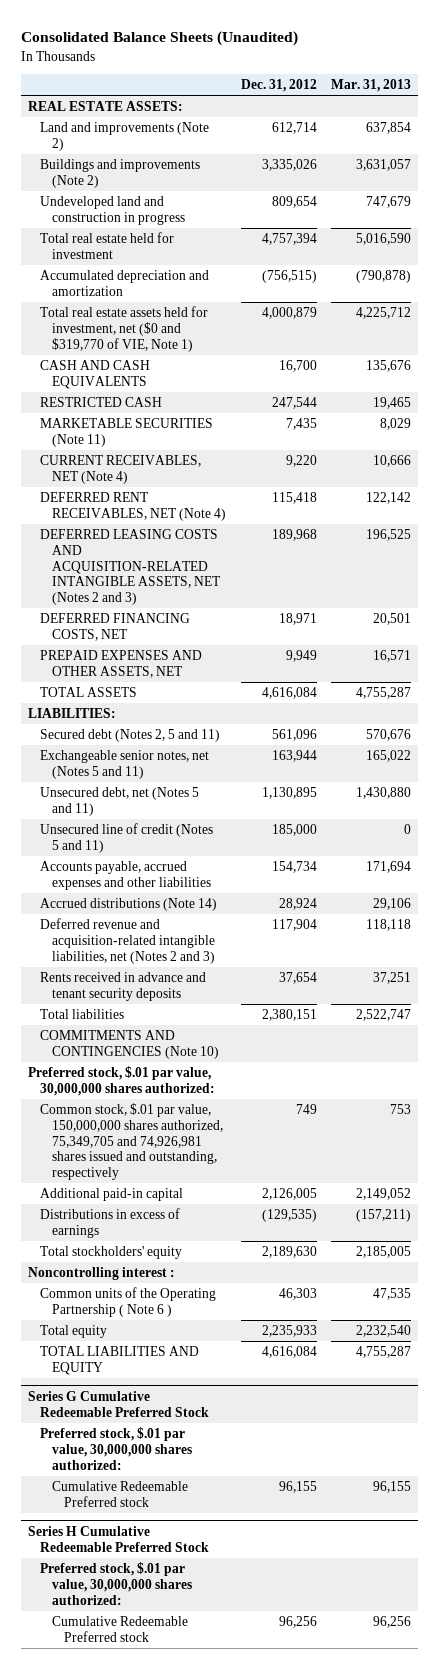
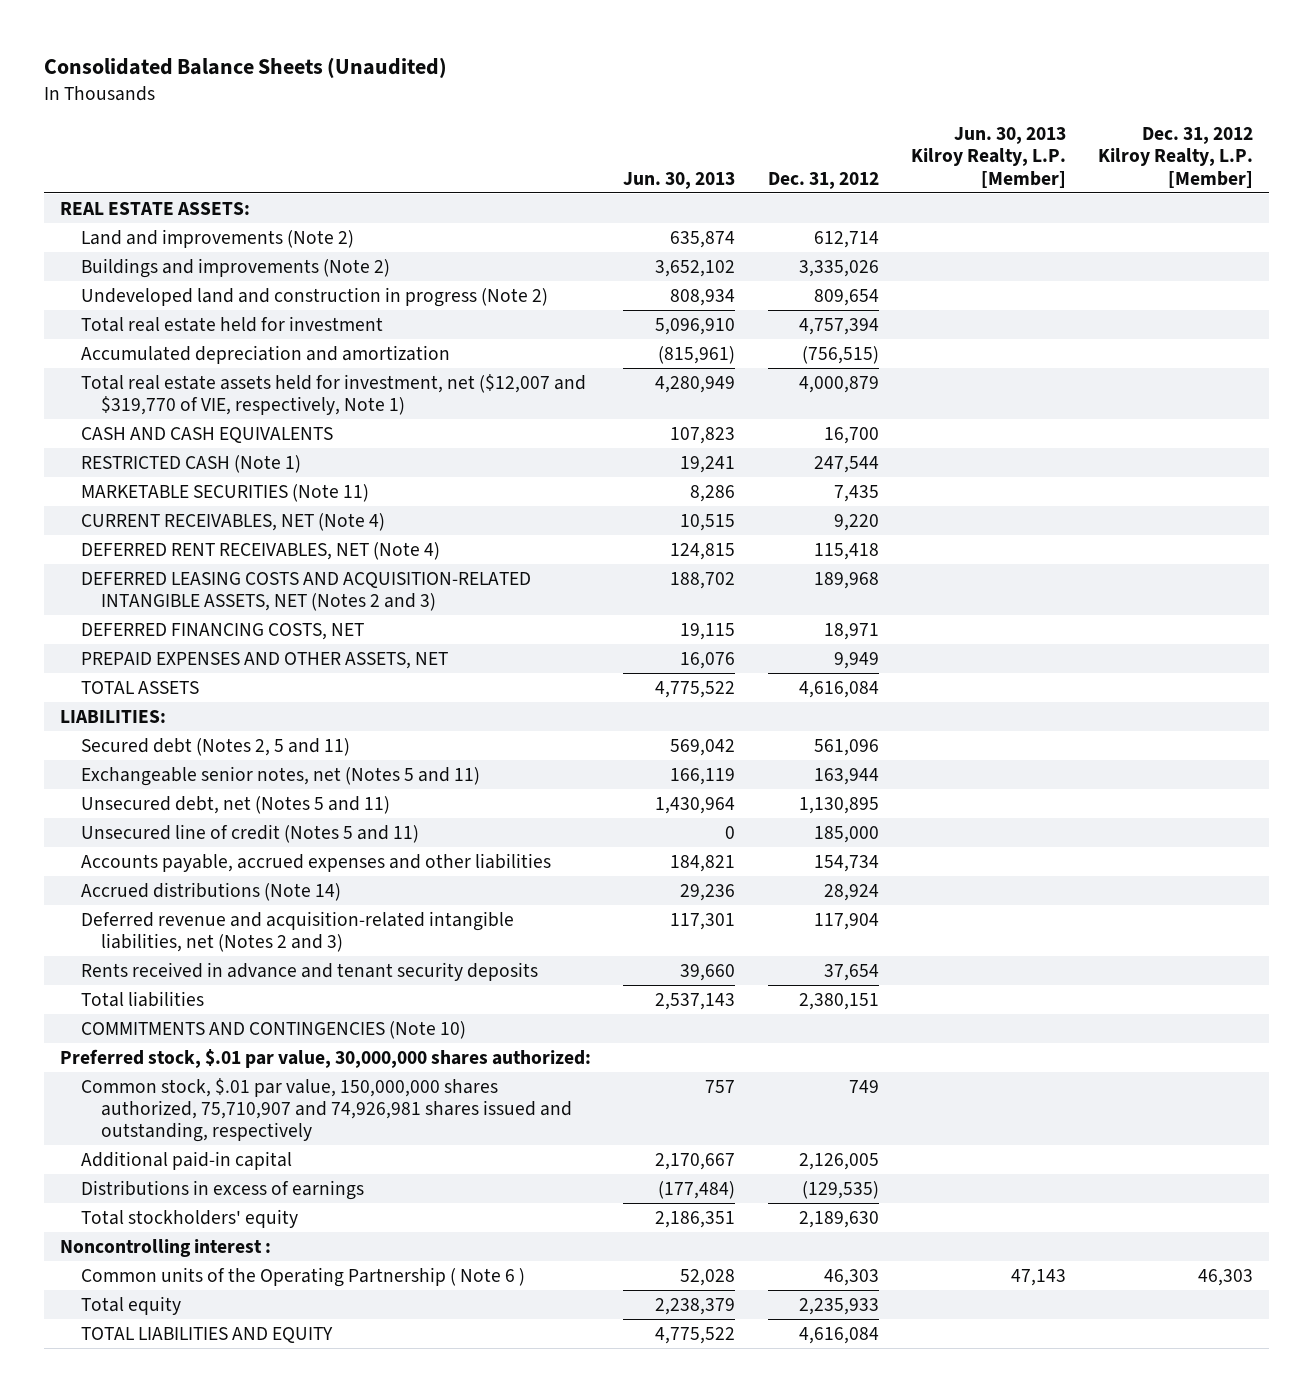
[330,79,411,93] Mar. 31, 2013 -> none
none -> [623,171,736,189] Jun. 30, 2013
none -> [910,127,1066,188] Jun. 30, 2013 Kilroy Realty, L.P. [Member]
none -> [1097,127,1253,188] Dec. 31, 2012 Kilroy Realty, L.P. [Member]
[40,195,186,225] Undeveloped land and construction in progress -> [80,286,548,307] Undeveloped land and construction in progress (Note 2)
[40,305,209,352] Total real estate assets held for investment, net ($0 and $319,770 of VIE, Note 1) -> [80,373,586,416] Total real estate assets held for investment, net ($12,007 and $319,770 of VIE, respectively, Note 1)
[40,396,163,407] RESTRICTED CASH -> [80,454,301,473] RESTRICTED CASH (Note 1)
[40,1102,224,1181] Common stock, $.01 par value, 150,000,000 shares authorized, 75,349,705 and 74,926,981 shares issued and outstanding, respectively -> [80,1077,573,1143] Common stock, $.01 par value, 150,000,000 shares authorized, 75,710,907 and 74,926,981 shares issued and outstanding, respectively
[28,1390,210,1417] Series G Cumulative Redeemable Preferred Stock -> none
[40,1426,193,1470] Preferred stock, $.01 par value, 30,000,000 shares authorized: -> none
[52,1480,189,1507] Cumulative Redeemable Preferred stock -> none
[28,1525,210,1552] Series H Cumulative Redeemable Preferred Stock -> none
[40,1561,193,1605] Preferred stock, $.01 par value, 30,000,000 shares authorized: -> none
[52,1615,189,1642] Cumulative Redeemable Preferred stock -> none

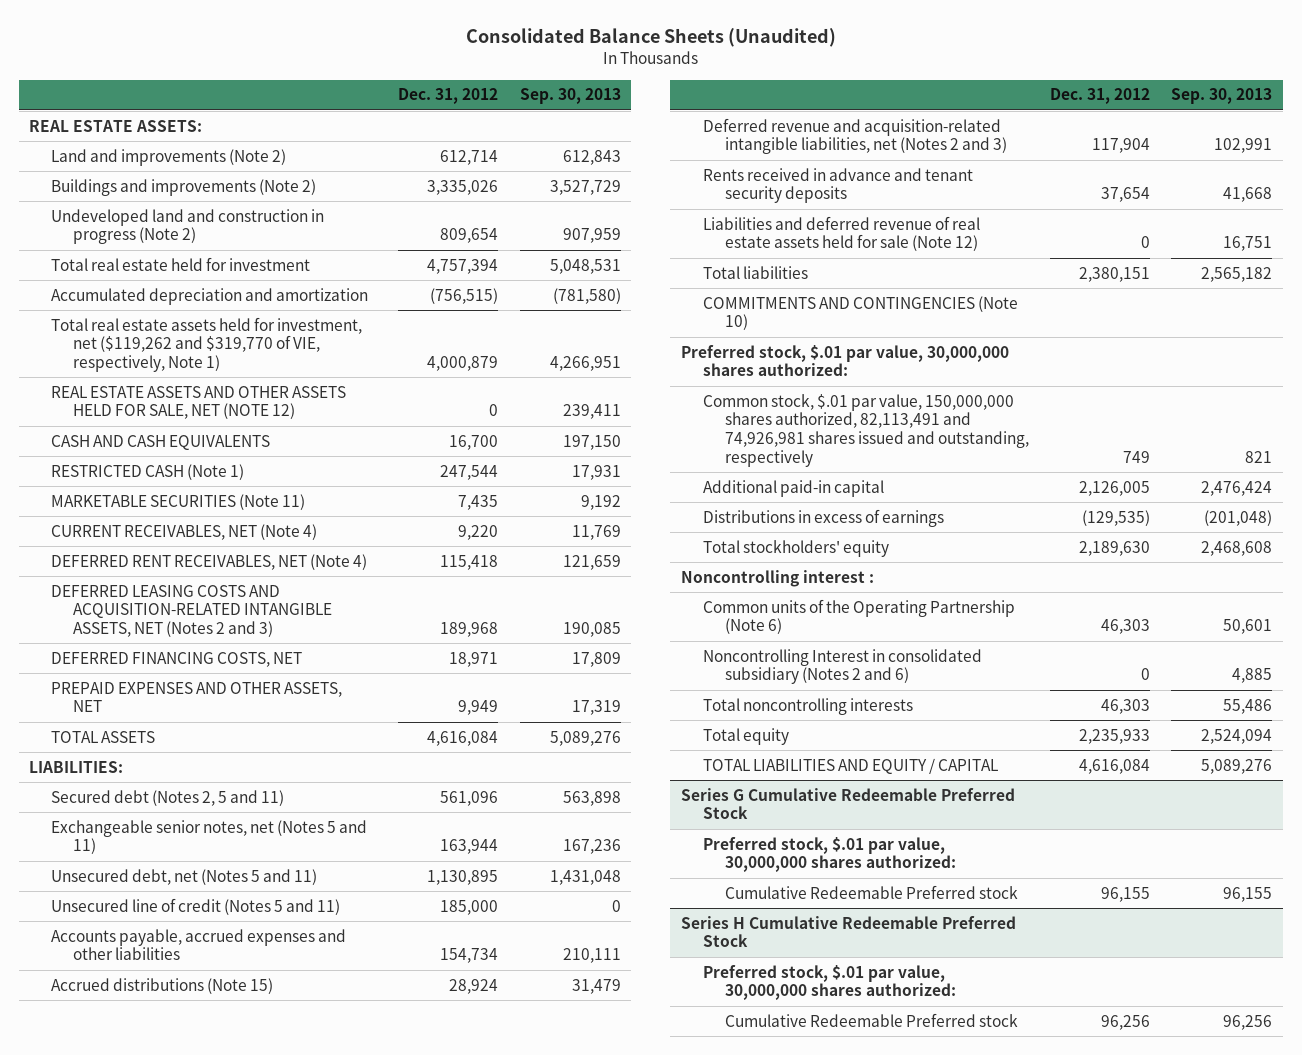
[623,171,736,189] Jun. 30, 2013 -> none
[910,127,1066,188] Jun. 30, 2013 Kilroy Realty, L.P. [Member] -> none
[1097,127,1253,188] Dec. 31, 2012 Kilroy Realty, L.P. [Member] -> none
none -> [519,88,621,105] Sep. 30, 2013
[80,373,586,416] Total real estate assets held for investment, net ($12,007 and $319,770 of VIE, respectively, Note 1) -> [51,316,363,373] Total real estate assets held for investment, net ($119,262 and $319,770 of VIE, respectively, Note 1)
none -> [51,385,347,420] REAL ESTATE ASSETS AND OTHER ASSETS HELD FOR SALE, NET (NOTE 12)
[80,881,341,901] Accrued distributions (Note 14) -> [51,977,274,994] Accrued distributions (Note 15)
none -> [702,215,980,252] Liabilities and deferred revenue of real estate assets held for sale (Note 12)
[80,1077,573,1143] Common stock, $.01 par value, 150,000,000 shares authorized, 75,710,907 and 74,926,981 shares issued and outstanding, respectively -> [702,393,1029,467] Common stock, $.01 par value, 150,000,000 shares authorized, 82,113,491 and 74,926,981 shares issued and outstanding, respectively
none -> [702,598,1015,635] Common units of the Operating Partnership (Note 6)
none -> [702,648,982,685] Noncontrolling Interest in consolidated subsidiary (Notes 2 and 6)
[80,1266,525,1287] Common units of the Operating Partnership ( Note 6 ) -> [702,697,913,715] Total noncontrolling interests
[80,1326,333,1343] TOTAL LIABILITIES AND EQUITY -> [702,757,998,774] TOTAL LIABILITIES AND EQUITY / CAPITAL
none -> [681,787,1016,820] Series G Cumulative Redeemable Preferred Stock
none -> [702,836,956,873] Preferred stock, $.01 par value, 30,000,000 shares authorized:
none -> [724,884,1018,899] Cumulative Redeemable Preferred stock
none -> [681,915,1017,948] Series H Cumulative Redeemable Preferred Stock
none -> [702,964,956,1001] Preferred stock, $.01 par value, 30,000,000 shares authorized:
none -> [724,1012,1018,1027] Cumulative Redeemable Preferred stock

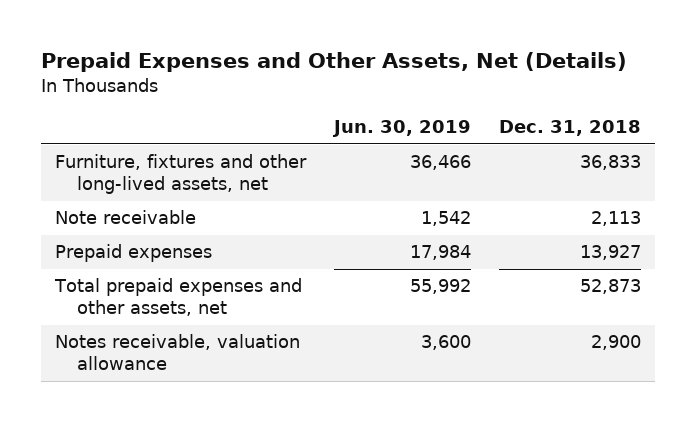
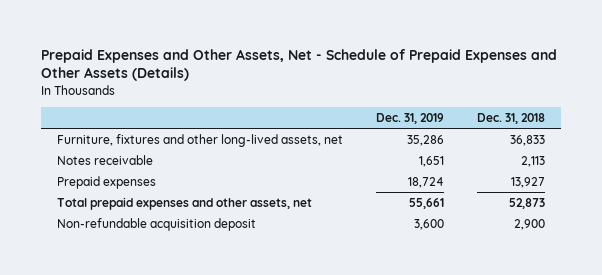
[40,52,627,73] Prepaid Expenses and Other Assets, Net (Details) -> [40,48,557,82] Prepaid Expenses and Other Assets, Net - Schedule of Prepaid Expenses and Other Assets (Details)
[332,120,472,138] Jun. 30, 2019 -> none
none -> [375,112,444,124] Dec. 31, 2019
[54,210,196,225] Note receivable -> [57,154,154,165] Notes receivable
[54,334,300,371] Notes receivable, valuation allowance -> [57,217,257,231] Non-refundable acquisition deposit

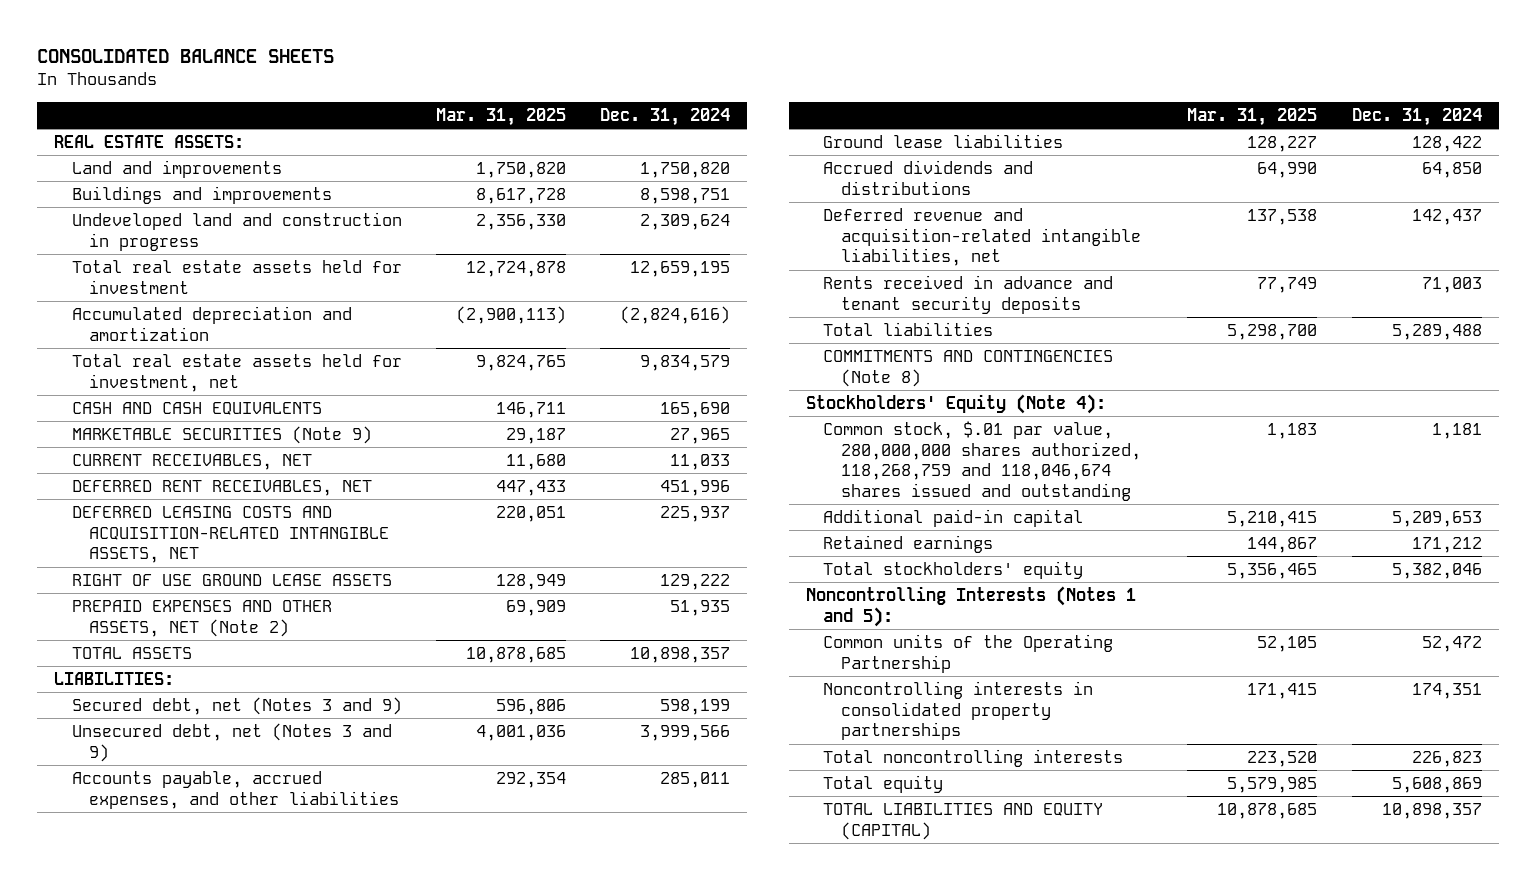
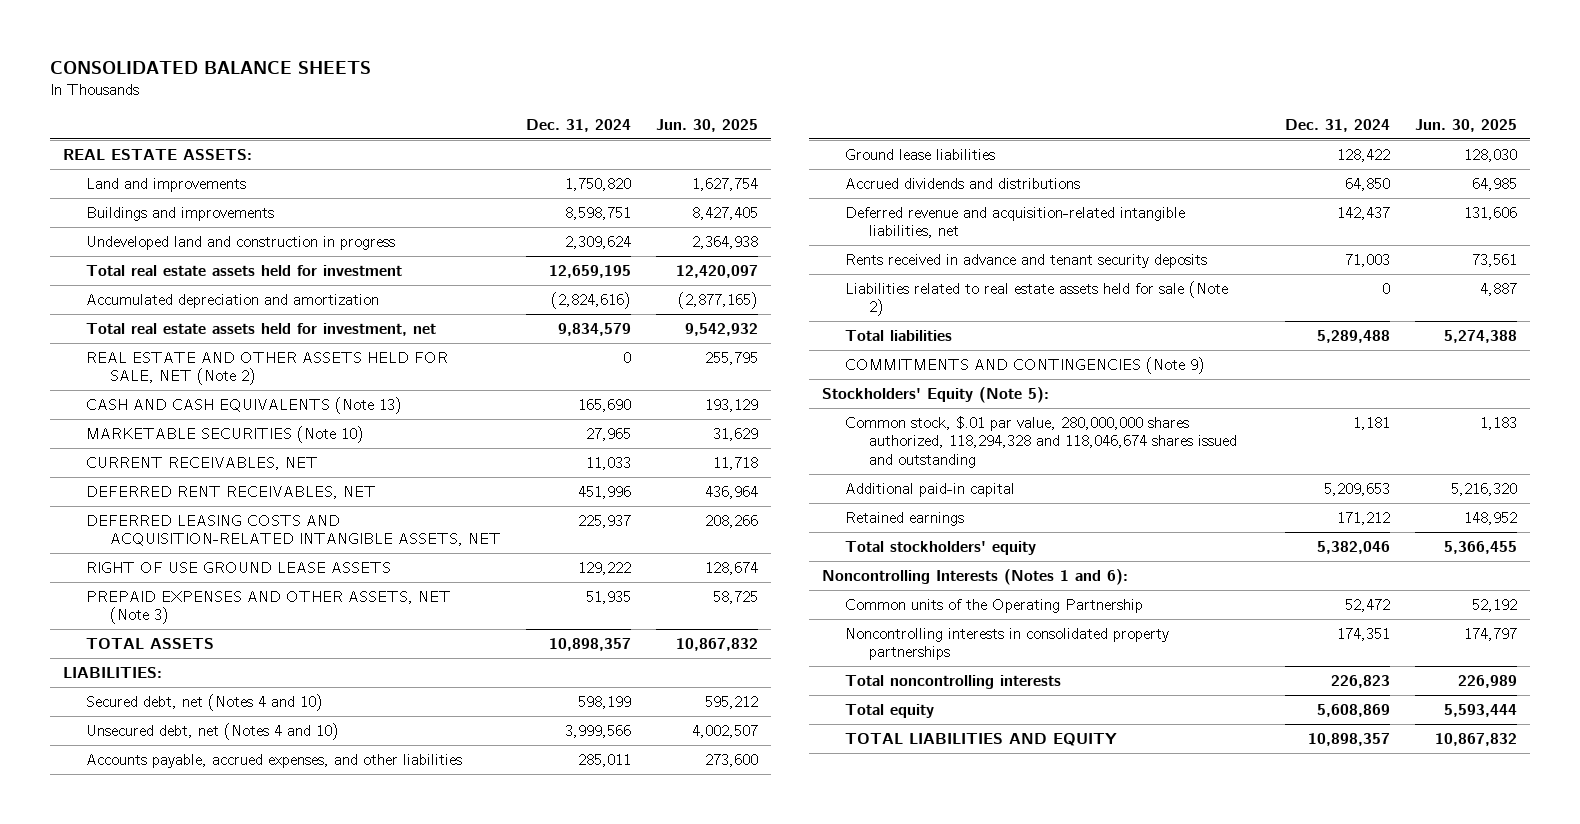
[435,108,566,127] Mar. 31, 2025 -> none
none -> [656,118,759,132] Jun. 30, 2025
none -> [86,351,449,386] REAL ESTATE AND OTHER ASSETS HELD FOR SALE, NET (Note 2)
[71,401,322,415] CASH AND CASH EQUIVALENTS -> [86,396,403,414] CASH AND CASH EQUIVALENTS (Note 13)
[71,425,372,444] MARKETABLE SECURITIES (Note 9) -> [86,425,365,443] MARKETABLE SECURITIES (Note 10)
[71,599,332,637] PREPAID EXPENSES AND OTHER ASSETS, NET (Note 2) -> [86,590,452,625] PREPAID EXPENSES AND OTHER ASSETS, NET (Note 3)
[71,696,402,715] Secured debt, net (Notes 3 and 9) -> [86,693,324,711] Secured debt, net (Notes 4 and 10)
[71,722,392,762] Unsecured debt, net (Notes 3 and 9) -> [86,722,340,740] Unsecured debt, net (Notes 4 and 10)
none -> [845,280,1229,317] Liabilities related to real estate assets held for sale (Note 2)
[823,349,1114,387] COMMITMENTS AND CONTINGENCIES (Note 8) -> [845,356,1206,374] COMMITMENTS AND CONTINGENCIES (Note 9)
[805,393,1106,414] Stockholders' Equity (Note 4): -> [821,386,1049,403] Stockholders' Equity (Note 5):
[823,420,1141,501] Common stock, $.01 par value, 280,000,000 shares authorized, 118,268,759 and 118,046,674 shares issued and outstanding -> [845,415,1237,468] Common stock, $.01 par value, 280,000,000 shares authorized, 118,294,328 and 118,046,674 shares issued and outstanding
[805,585,1136,627] Noncontrolling Interests (Notes 1 and 5): -> [821,568,1128,585] Noncontrolling Interests (Notes 1 and 6):
[823,802,1104,840] TOTAL LIABILITIES AND EQUITY (CAPITAL) -> [845,732,1118,746] TOTAL LIABILITIES AND EQUITY

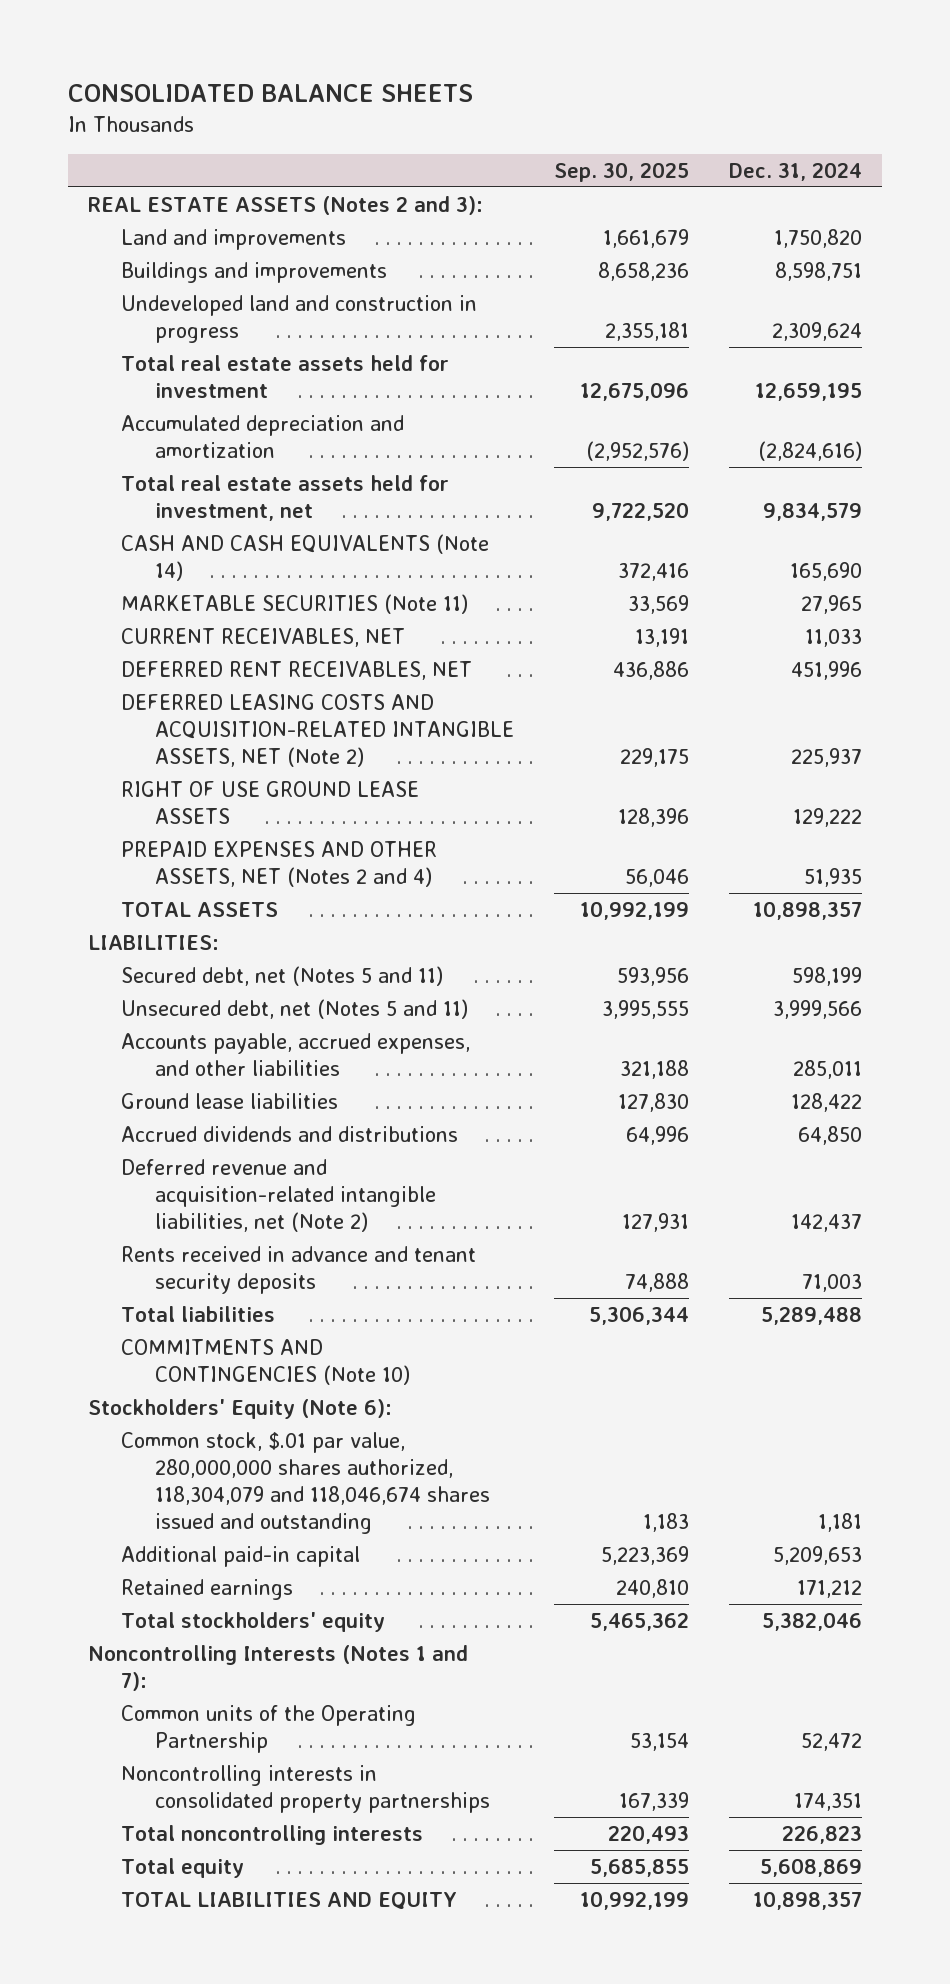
[656,118,759,132] Jun. 30, 2025 -> none
none -> [553,161,689,182] Sep. 30, 2025
[62,148,252,160] REAL ESTATE ASSETS: -> [87,195,483,215] REAL ESTATE ASSETS (Notes 2 and 3):
[86,351,449,386] REAL ESTATE AND OTHER ASSETS HELD FOR SALE, NET (Note 2) -> none
[86,396,403,414] CASH AND CASH EQUIVALENTS (Note 13) -> [121,533,490,581] CASH AND CASH EQUIVALENTS (Note 14)
[86,425,365,443] MARKETABLE SECURITIES (Note 10) -> [121,593,469,614] MARKETABLE SECURITIES (Note 11)
[86,514,501,547] DEFERRED LEASING COSTS AND ACQUISITION-RELATED INTANGIBLE ASSETS, NET -> [121,693,514,767] DEFERRED LEASING COSTS AND ACQUISITION-RELATED INTANGIBLE ASSETS, NET (Note 2)
[86,590,452,625] PREPAID EXPENSES AND OTHER ASSETS, NET (Note 3) -> [121,840,438,887] PREPAID EXPENSES AND OTHER ASSETS, NET (Notes 2 and 4)
[86,693,324,711] Secured debt, net (Notes 4 and 10) -> [121,965,444,986] Secured debt, net (Notes 5 and 11)
[86,722,340,740] Unsecured debt, net (Notes 4 and 10) -> [121,998,469,1019] Unsecured debt, net (Notes 5 and 11)
[845,206,1186,239] Deferred revenue and acquisition-related intangible liabilities, net -> [121,1158,436,1232] Deferred revenue and acquisition-related intangible liabilities, net (Note 2)
[845,280,1229,317] Liabilities related to real estate assets held for sale (Note 2) -> none
[845,356,1206,374] COMMITMENTS AND CONTINGENCIES (Note 9) -> [121,1338,410,1385] COMMITMENTS AND CONTINGENCIES (Note 10)
[821,386,1049,403] Stockholders' Equity (Note 5): -> [87,1398,392,1419] Stockholders' Equity (Note 6):
[845,415,1237,468] Common stock, $.01 par value, 280,000,000 shares authorized, 118,294,328 and 118,046,674 shares issued and outstanding -> [121,1431,490,1534] Common stock, $.01 par value, 280,000,000 shares authorized, 118,304,079 and 118,046,674 shares issued and outstanding
[821,568,1128,585] Noncontrolling Interests (Notes 1 and 6): -> [87,1644,468,1691] Noncontrolling Interests (Notes 1 and 7):

